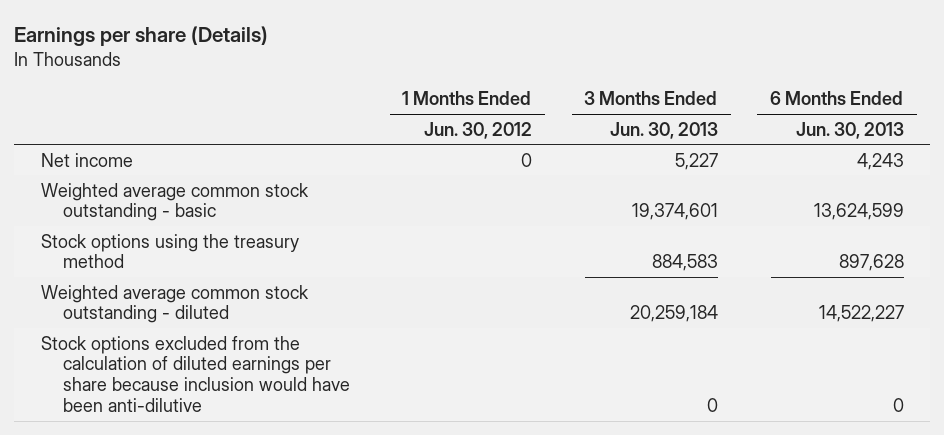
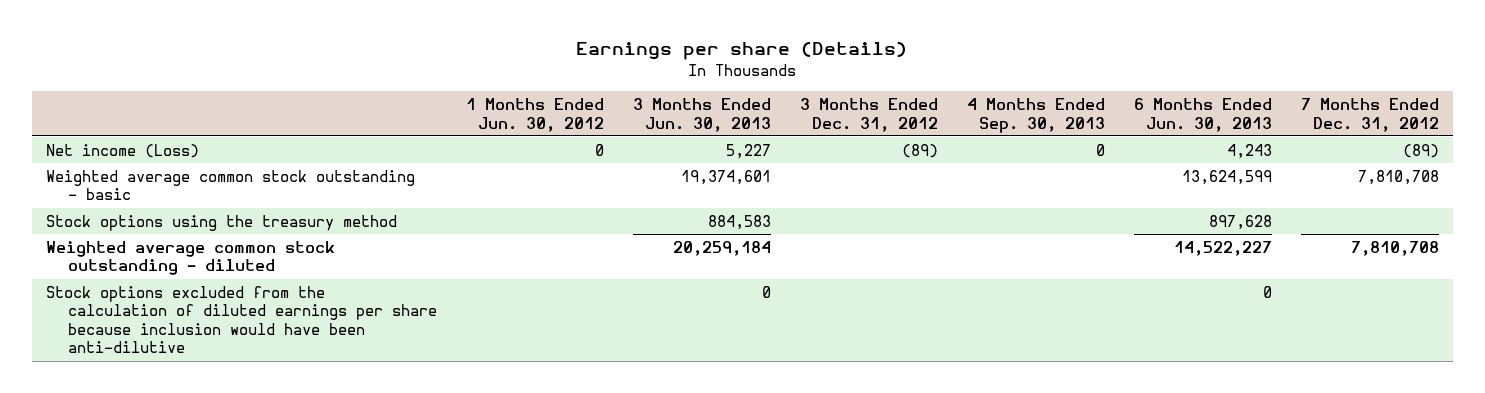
none -> [799,98,938,132] 3 Months Ended Dec. 31, 2012
none -> [966,98,1105,133] 4 Months Ended Sep. 30, 2013
none -> [1300,98,1439,132] 7 Months Ended Dec. 31, 2012
[40,152,133,167] Net income -> [46,143,200,158] Net income (Loss)

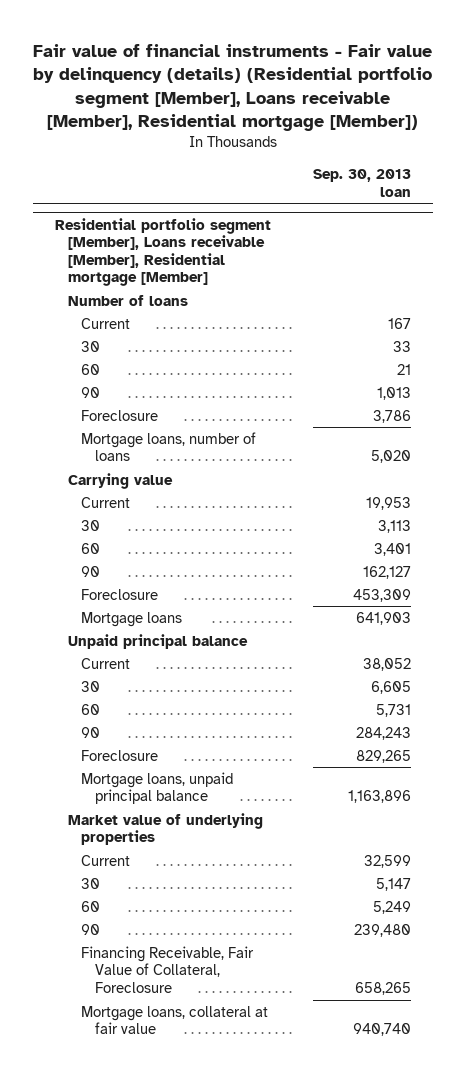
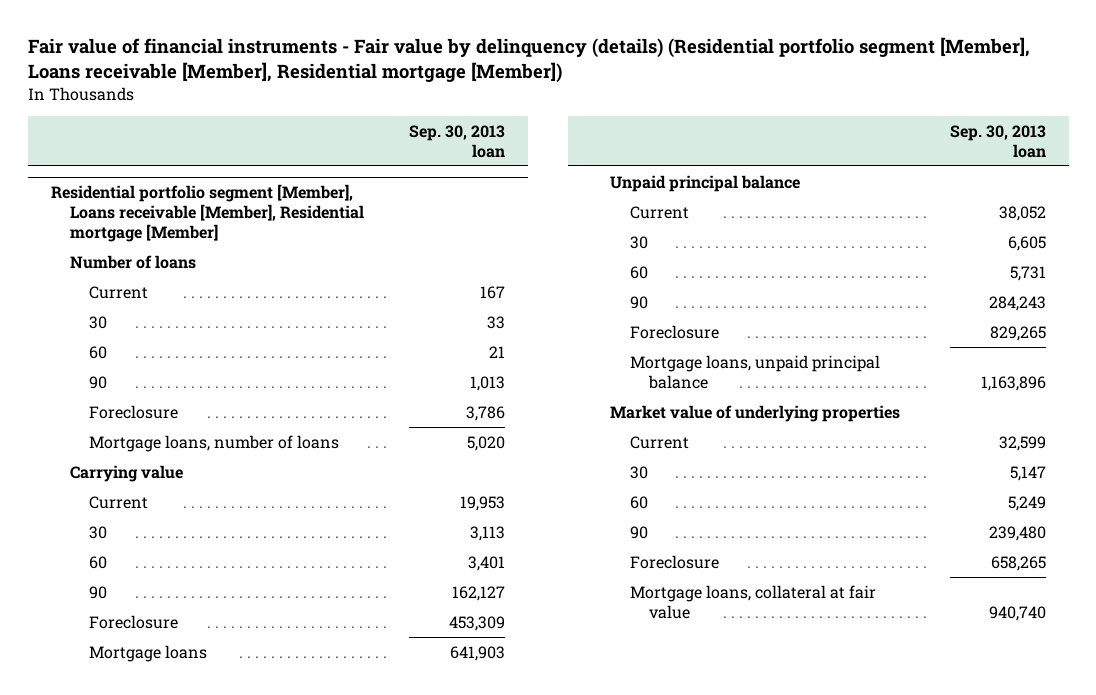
[81,945,255,993] Financing Receivable, Fair Value of Collateral, Foreclosure -> [629,554,719,569] Foreclosure

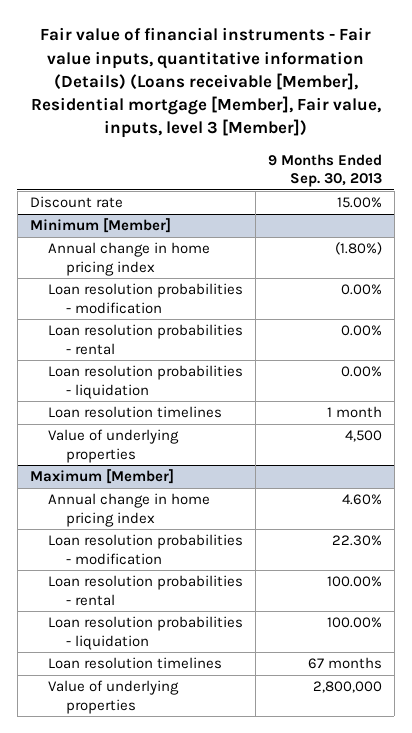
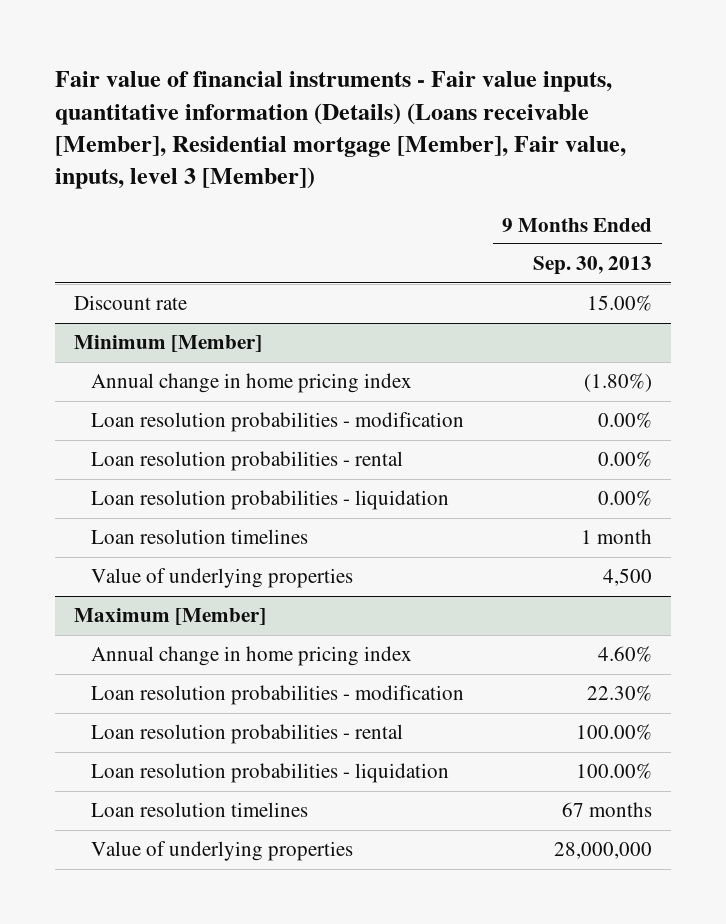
[312,681,382,694] 2,800,000 -> [554,842,653,860] 28,000,000

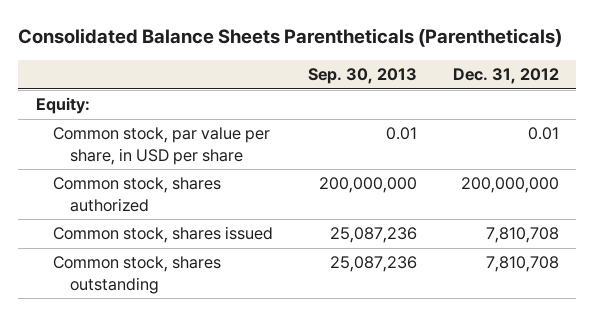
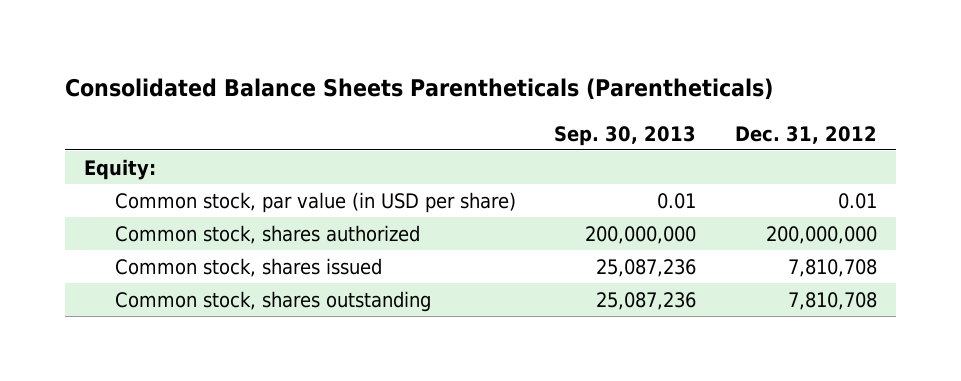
[52,127,270,165] Common stock, par value per share, in USD per share -> [114,192,516,214] Common stock, par value (in USD per share)

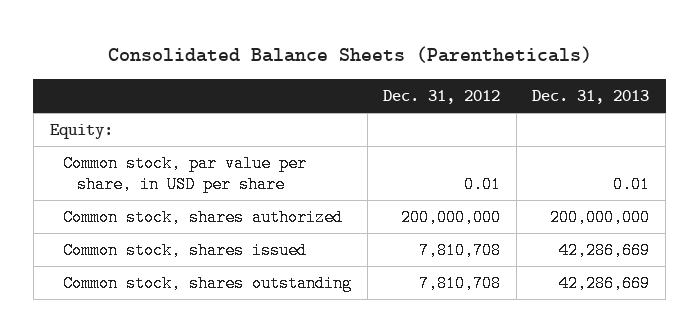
[65,78,774,101] Consolidated Balance Sheets Parentheticals (Parentheticals) -> [107,46,592,64] Consolidated Balance Sheets (Parentheticals)
[554,125,697,146] Sep. 30, 2013 -> none
none -> [532,90,650,105] Dec. 31, 2013
[114,192,516,214] Common stock, par value (in USD per share) -> [63,154,308,193] Common stock, par value per share, in USD per share

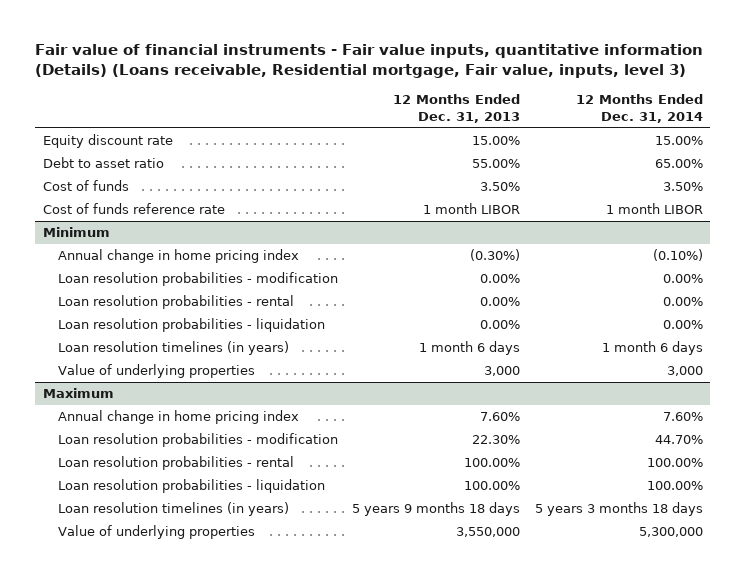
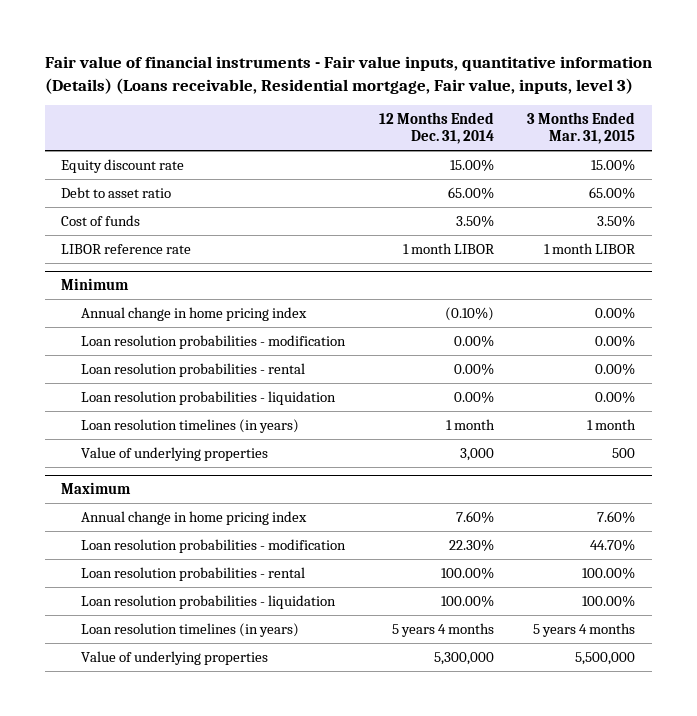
[393,94,521,124] 12 Months Ended Dec. 31, 2013 -> none
none -> [527,112,636,145] 3 Months Ended Mar. 31, 2015
[42,203,225,215] Cost of funds reference rate -> [61,243,192,254] LIBOR reference rate
[602,341,704,356] 1 month 6 days -> [445,418,495,430] 1 month
[655,435,704,445] 44.70% -> [448,538,494,551] 22.30%
[535,502,704,517] 5 years 3 months 18 days -> [391,622,494,637] 5 years 4 months

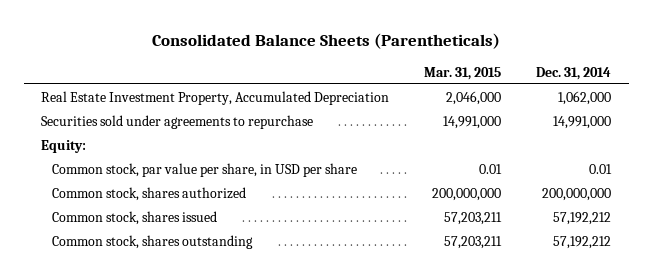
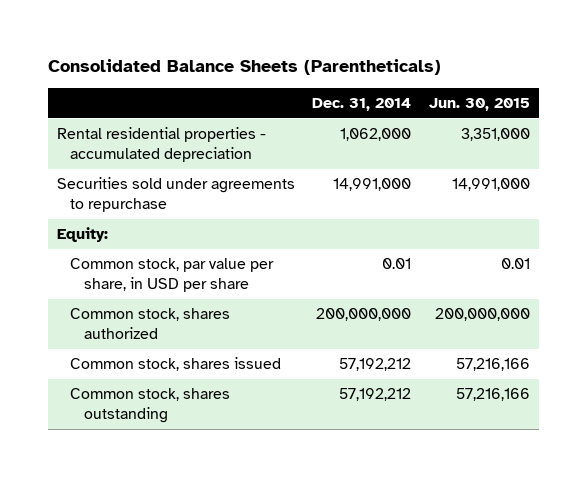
[424,66,502,80] Mar. 31, 2015 -> none
none -> [429,98,531,112] Jun. 30, 2015
[41,90,390,105] Real Estate Investment Property, Accumulated Depreciation -> [56,127,266,163] Rental residential properties - accumulated depreciation

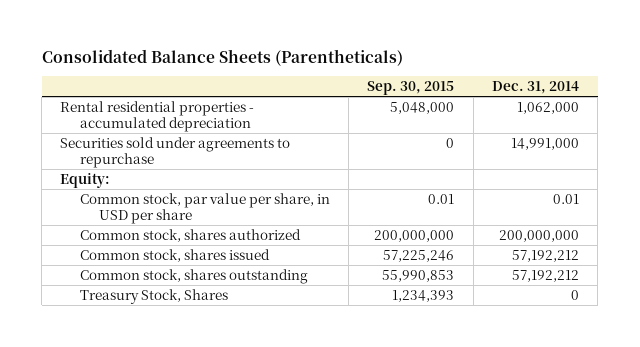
[429,98,531,112] Jun. 30, 2015 -> none
none -> [367,81,455,96] Sep. 30, 2015
none -> [79,288,228,304] Treasury Stock, Shares

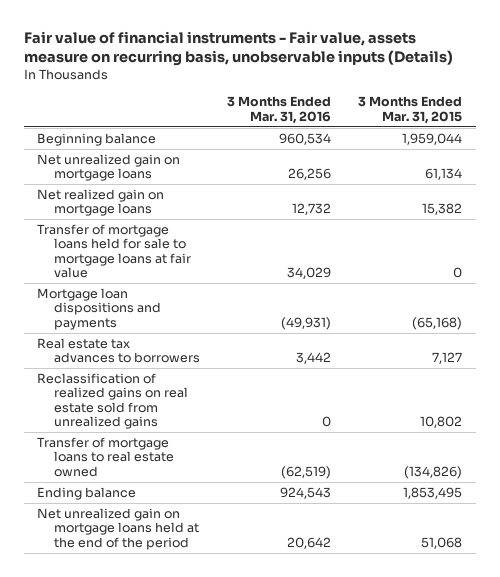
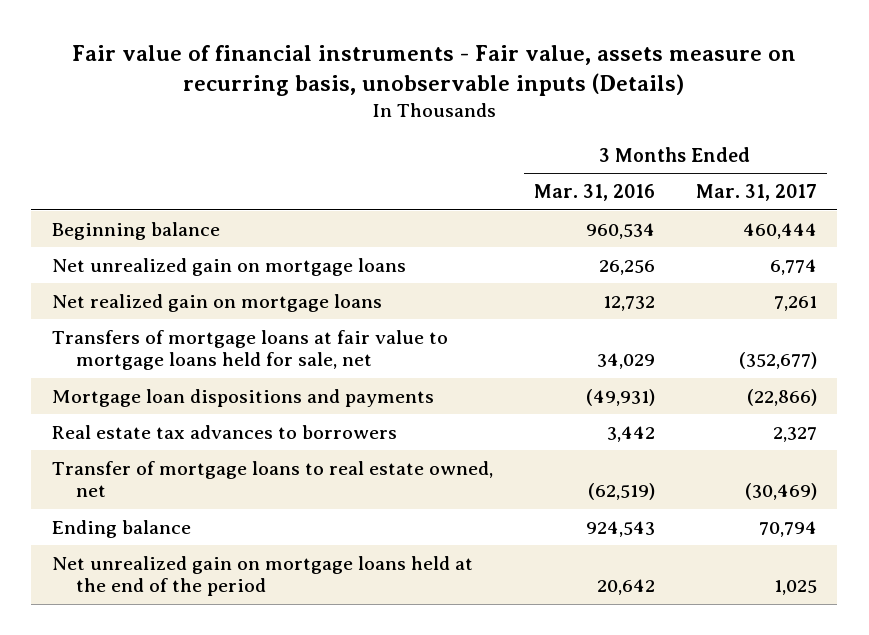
[358,96,463,124] 3 Months Ended Mar. 31, 2015 -> none
none -> [695,184,817,202] Mar. 31, 2017
[37,223,191,279] Transfer of mortgage loans held for sale to mortgage loans at fair value -> [51,329,448,371] Transfers of mortgage loans at fair value to mortgage loans held for sale, net
[37,372,188,430] Reclassification of realized gains on real estate sold from unrealized gains -> none
[37,436,174,477] Transfer of mortgage loans to real estate owned -> [51,460,493,498] Transfer of mortgage loans to real estate owned, net

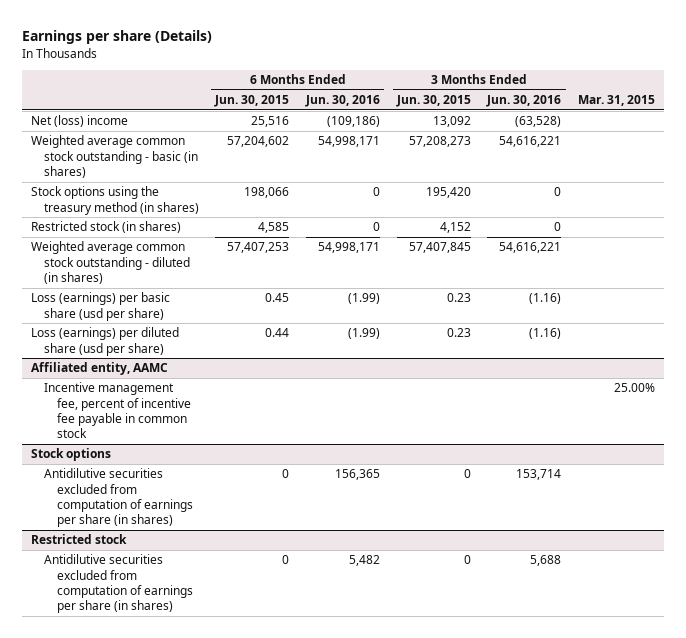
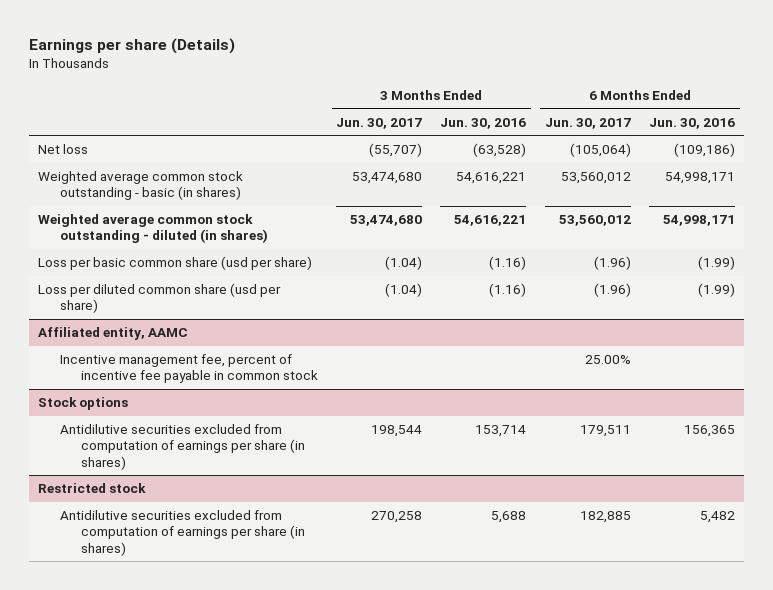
[214,95,290,108] Jun. 30, 2015 -> none
[395,95,471,108] Jun. 30, 2015 -> none
[578,95,656,107] Mar. 31, 2015 -> none
none -> [336,117,423,129] Jun. 30, 2017
none -> [544,117,631,129] Jun. 30, 2017
[30,115,128,128] Net (loss) income -> [38,144,89,155] Net loss
[30,186,199,215] Stock options using the treasury method (in shares) -> none
[30,221,181,234] Restricted stock (in shares) -> none
[30,292,170,321] Loss (earnings) per basic share (usd per share) -> [38,256,313,271] Loss per basic common share (usd per share)
[30,327,179,356] Loss (earnings) per diluted share (usd per share) -> [38,283,282,314] Loss per diluted common share (usd per share)

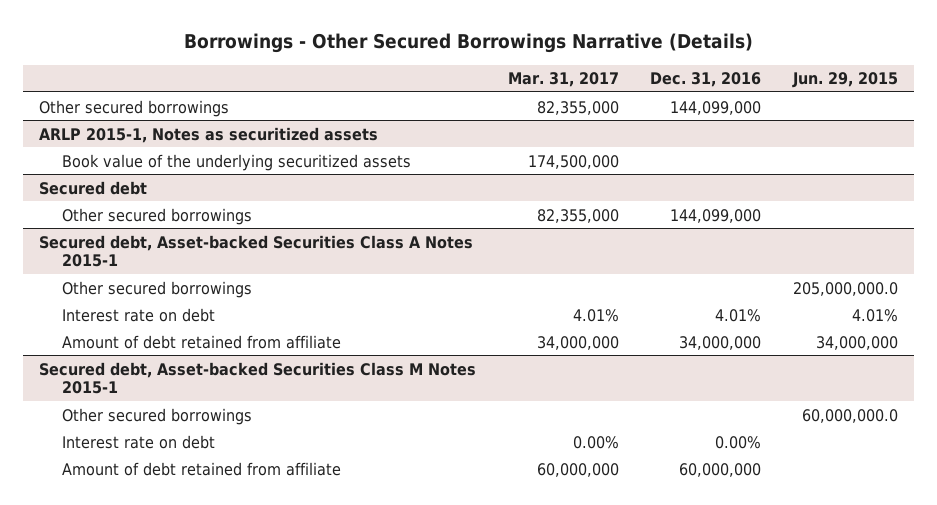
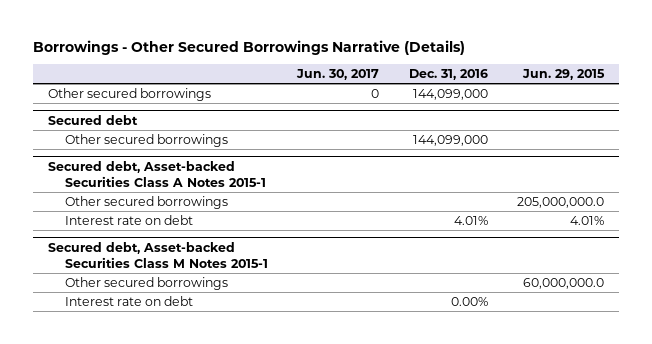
[507,72,619,88] Mar. 31, 2017 -> none
none -> [296,69,380,81] Jun. 30, 2017
[39,126,379,143] ARLP 2015-1, Notes as securitized assets -> none
[62,153,412,171] Book value of the underlying securitized assets -> none
[62,334,342,349] Amount of debt retained from affiliate -> none
[62,461,342,476] Amount of debt retained from affiliate -> none

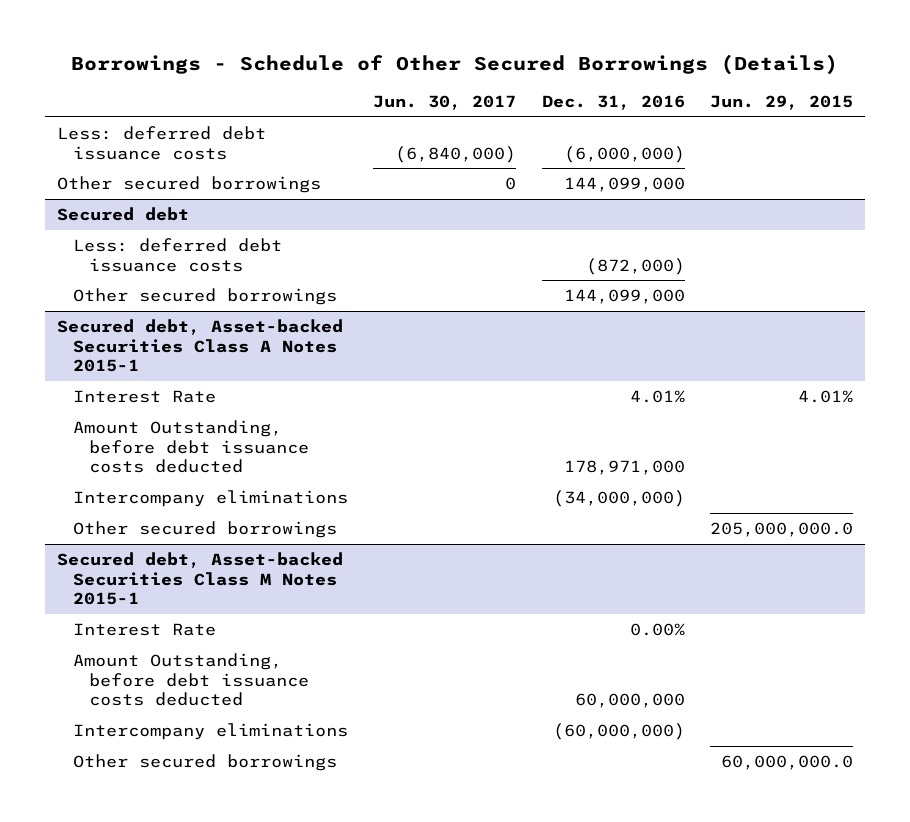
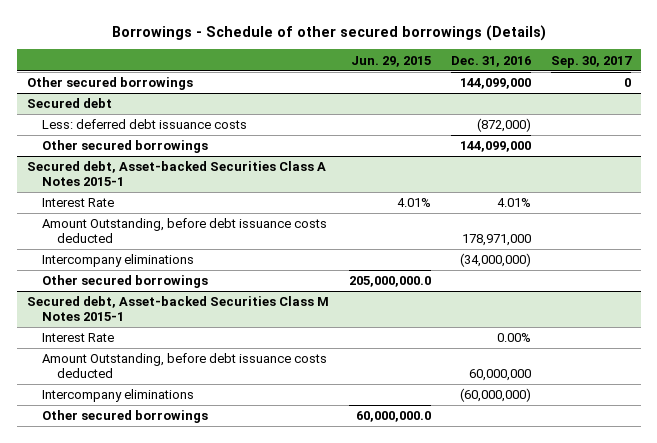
[70,53,838,75] Borrowings - Schedule of Other Secured Borrowings (Details) -> [111,24,546,41] Borrowings - Schedule of other secured borrowings (Details)
[373,94,517,110] Jun. 30, 2017 -> none
none -> [550,55,632,68] Sep. 30, 2017
[57,126,267,160] Less: deferred debt issuance costs -> none

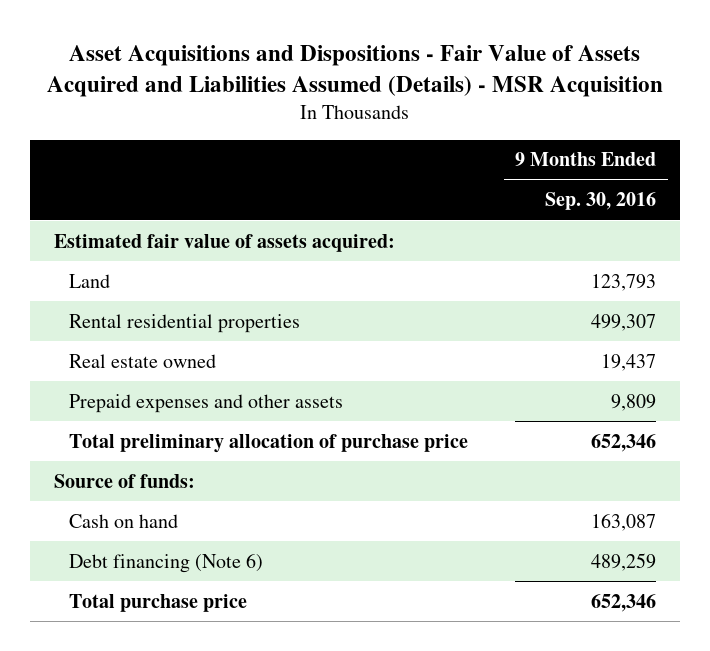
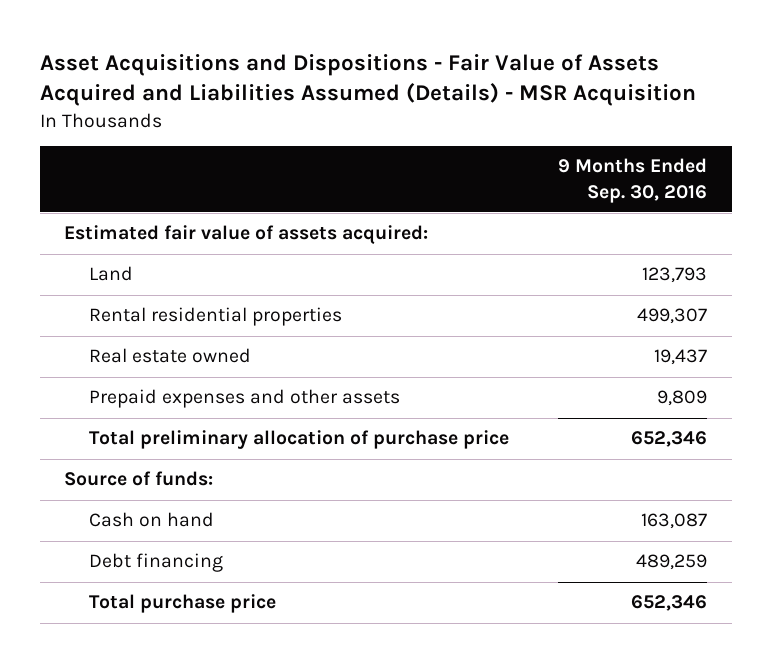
[68,552,263,573] Debt financing (Note 6) -> [89,553,224,573] Debt financing

